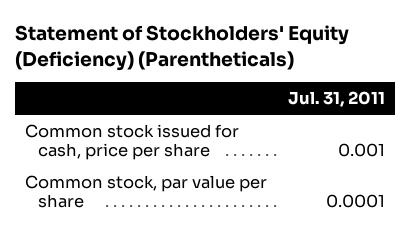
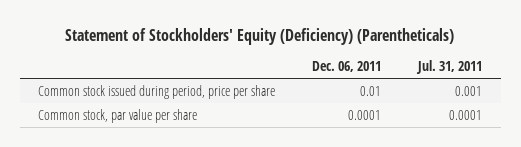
none -> [312,61,382,73] Dec. 06, 2011
[25,123,240,161] Common stock issued for cash, price per share -> [38,84,276,99] Common stock issued during period, price per share

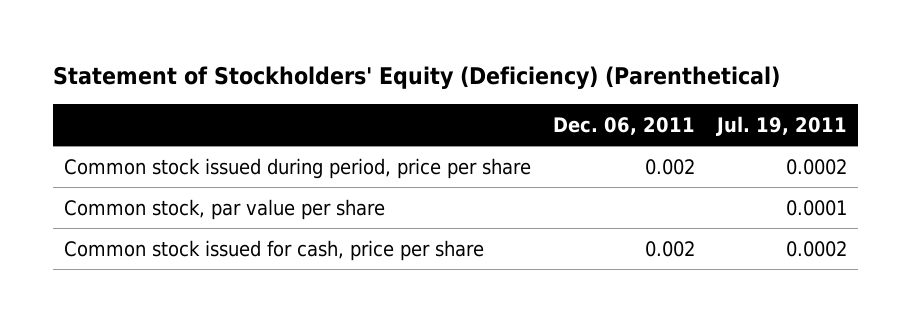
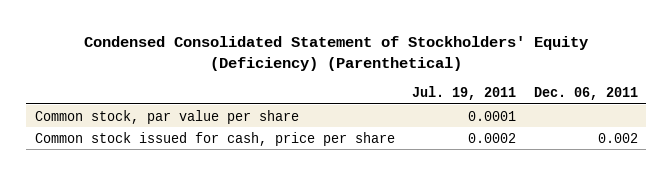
[52,66,780,90] Statement of Stockholders' Equity (Deficiency) (Parenthetical) -> [84,35,589,71] Condensed Consolidated Statement of Stockholders' Equity (Deficiency) (Parenthetical)
[63,157,531,179] Common stock issued during period, price per share -> none

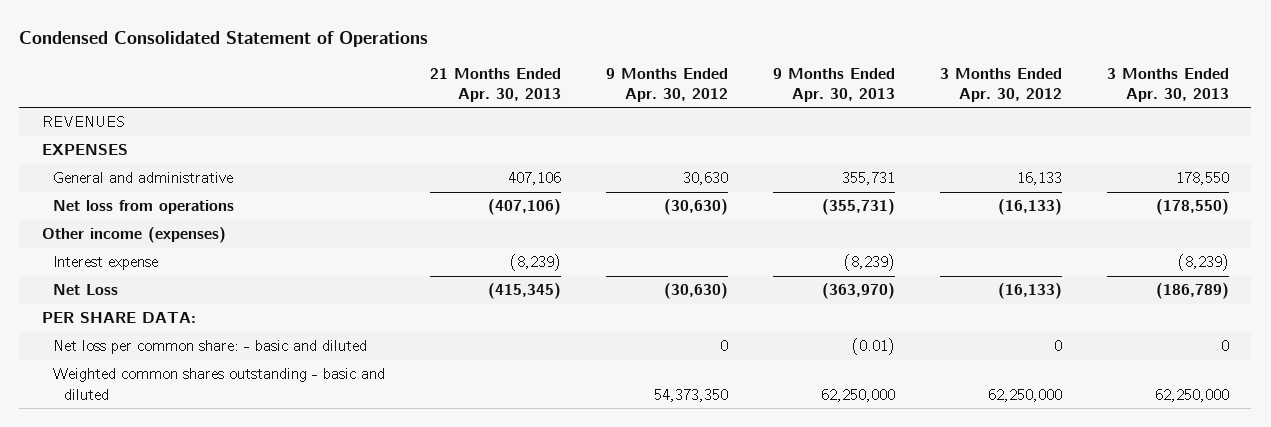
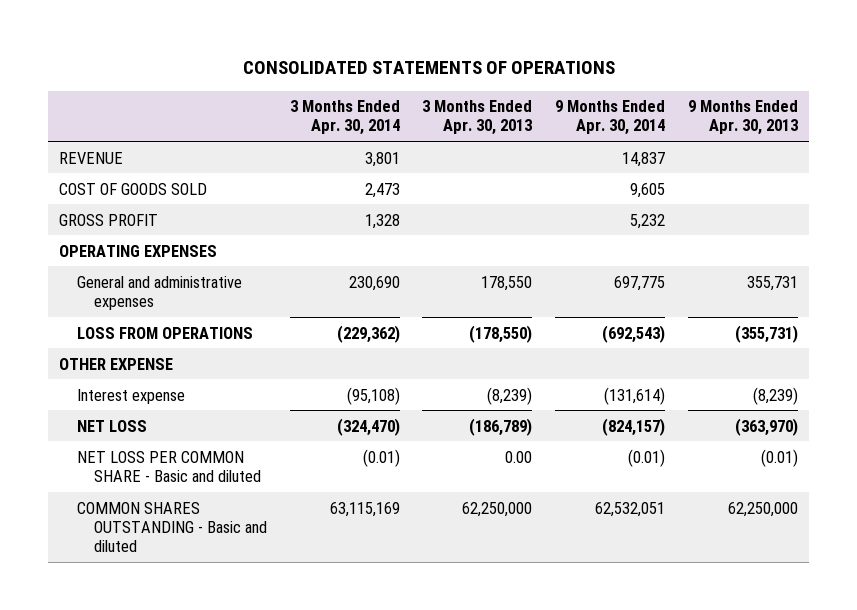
[19,30,429,47] Condensed Consolidated Statement of Operations -> [242,60,615,74] CONSOLIDATED STATEMENTS OF OPERATIONS
[429,67,561,103] 21 Months Ended Apr. 30, 2013 -> none
[605,67,728,103] 9 Months Ended Apr. 30, 2012 -> none
[939,67,1062,103] 3 Months Ended Apr. 30, 2012 -> none
none -> [289,100,400,136] 3 Months Ended Apr. 30, 2014
none -> [555,100,666,136] 9 Months Ended Apr. 30, 2014
[41,116,125,128] REVENUES -> [59,151,124,164] REVENUE
none -> [59,182,208,195] COST OF GOODS SOLD
none -> [59,213,159,226] GROSS PROFIT
[41,144,128,156] EXPENSES -> [59,244,218,257] OPERATING EXPENSES
[52,172,233,184] General and administrative -> [76,275,242,310] General and administrative expenses
[52,200,234,215] Net loss from operations -> [76,326,253,339] LOSS FROM OPERATIONS
[41,227,226,244] Other income (expenses) -> [59,357,174,370] OTHER EXPENSE
[41,312,196,324] PER SHARE DATA: -> none
[52,284,118,296] Net Loss -> [76,419,147,432] NET LOSS
[52,340,367,355] Net loss per common share: - basic and diluted -> [76,450,261,482] NET LOSS PER COMMON SHARE - Basic and diluted
[1220,340,1229,352] 0 -> [505,450,533,463] 0.00
[52,368,385,400] Weighted common shares outstanding - basic and diluted -> [76,501,267,553] COMMON SHARES OUTSTANDING - Basic and diluted

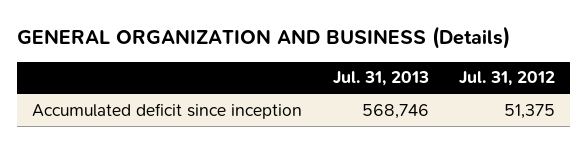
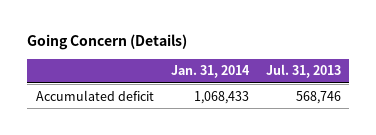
[17,26,511,50] GENERAL ORGANIZATION AND BUSINESS (Details) -> [27,34,188,51] Going Concern (Details)
[458,71,555,87] Jul. 31, 2012 -> none
none -> [170,65,250,79] Jan. 31, 2014
[32,102,303,119] Accumulated deficit since inception -> [35,89,154,101] Accumulated deficit

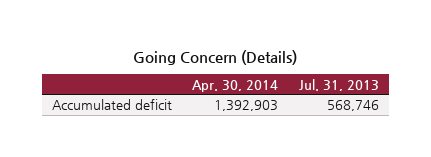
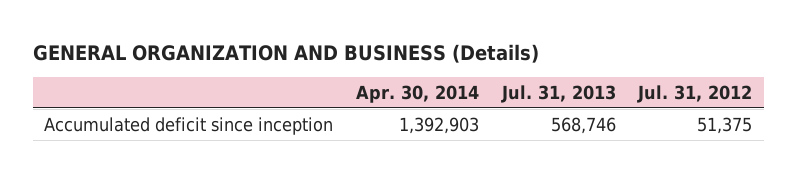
[133,49,298,65] Going Concern (Details) -> [32,43,539,63] GENERAL ORGANIZATION AND BUSINESS (Details)
none -> [637,84,753,103] Jul. 31, 2012
[51,99,172,111] Accumulated deficit -> [44,116,334,135] Accumulated deficit since inception

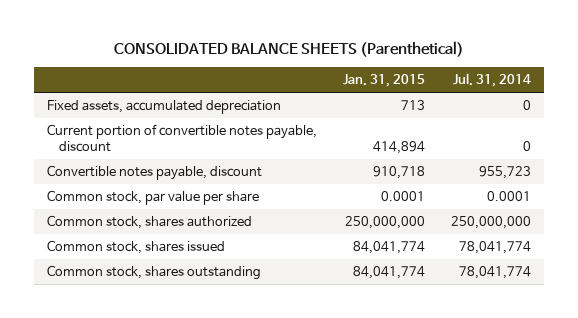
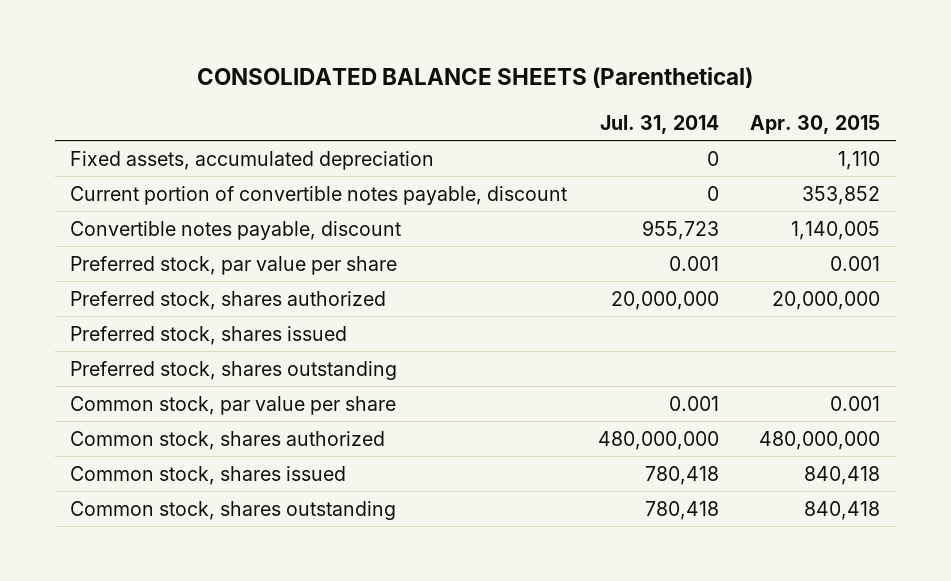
[343,74,426,88] Jan. 31, 2015 -> none
none -> [750,114,881,134] Apr. 30, 2015
none -> [70,255,398,275] Preferred stock, par value per share
none -> [70,290,387,310] Preferred stock, shares authorized
none -> [70,325,348,345] Preferred stock, shares issued
none -> [70,360,398,380] Preferred stock, shares outstanding
[487,191,532,202] 0.0001 -> [669,395,720,411] 0.001
[451,216,532,230] 250,000,000 -> [598,430,720,450] 480,000,000
[459,241,532,255] 78,041,774 -> [645,465,720,485] 780,418
[459,266,532,280] 78,041,774 -> [645,500,720,520] 780,418

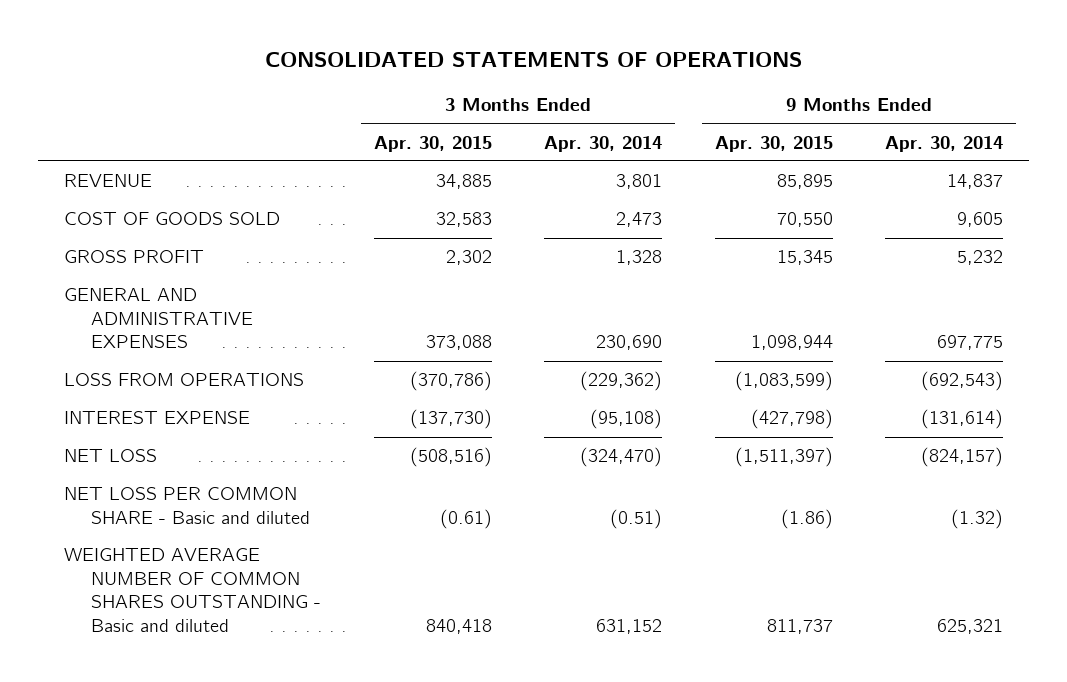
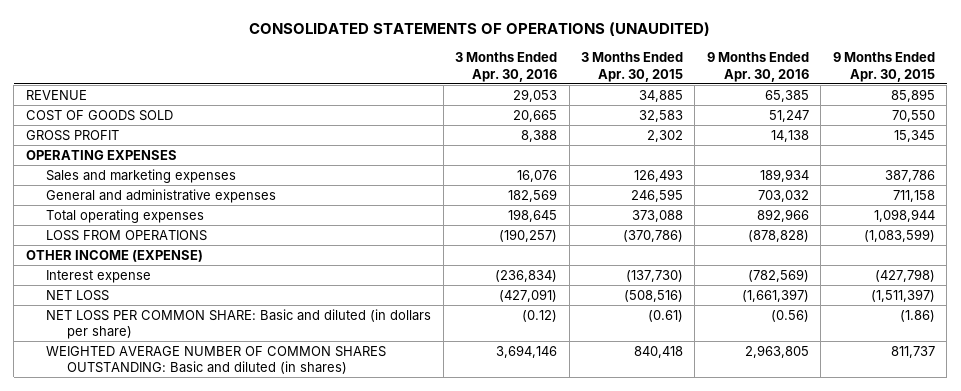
[264,51,802,67] CONSOLIDATED STATEMENTS OF OPERATIONS -> [249,22,711,37] CONSOLIDATED STATEMENTS OF OPERATIONS (UNAUDITED)
[544,135,663,152] Apr. 30, 2014 -> none
[885,135,1004,152] Apr. 30, 2014 -> none
none -> [455,52,558,82] 3 Months Ended Apr. 30, 2016
none -> [706,52,809,82] 9 Months Ended Apr. 30, 2016
none -> [25,149,177,160] OPERATING EXPENSES
none -> [46,168,237,183] Sales and marketing expenses
[64,288,254,349] GENERAL AND ADMINISTRATIVE EXPENSES -> [46,188,277,203] General and administrative expenses
[425,335,492,351] 373,088 -> [631,188,684,202] 246,595
[750,335,833,351] 1,098,944 -> [892,189,935,202] 711,158
none -> [46,208,205,223] Total operating expenses
none -> [25,249,203,262] OTHER INCOME (EXPENSE)
[64,411,251,425] INTEREST EXPENSE -> [46,269,152,283] Interest expense
[64,487,311,524] NET LOSS PER COMMON SHARE - Basic and diluted -> [46,308,432,340] NET LOSS PER COMMON SHARE: Basic and diluted (in dollars per share)
[64,548,322,632] WEIGHTED AVERAGE NUMBER OF COMMON SHARES OUTSTANDING - Basic and diluted -> [46,345,387,375] WEIGHTED AVERAGE NUMBER OF COMMON SHARES OUTSTANDING: Basic and diluted (in shares)

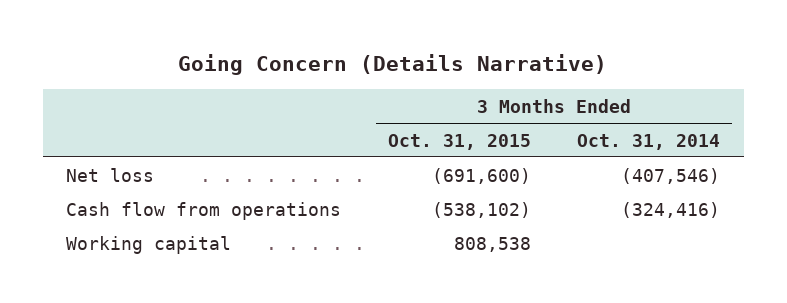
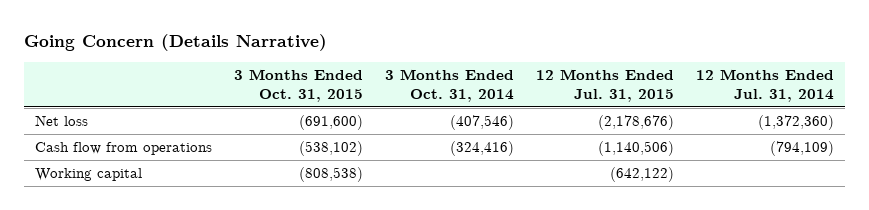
none -> [536,68,675,102] 12 Months Ended Jul. 31, 2015
none -> [696,68,835,102] 12 Months Ended Jul. 31, 2014
[453,236,531,252] 808,538 -> [298,167,363,183] (808,538)

